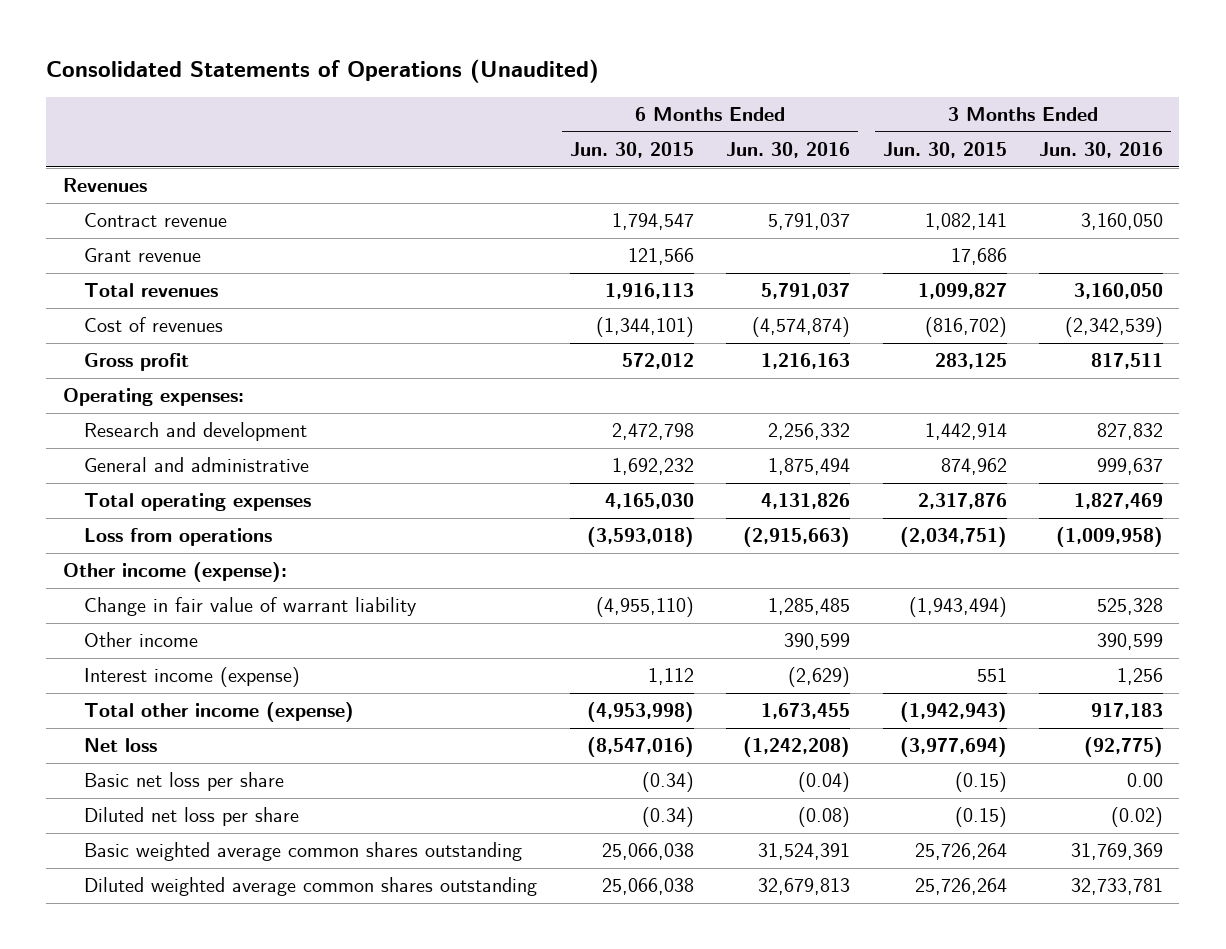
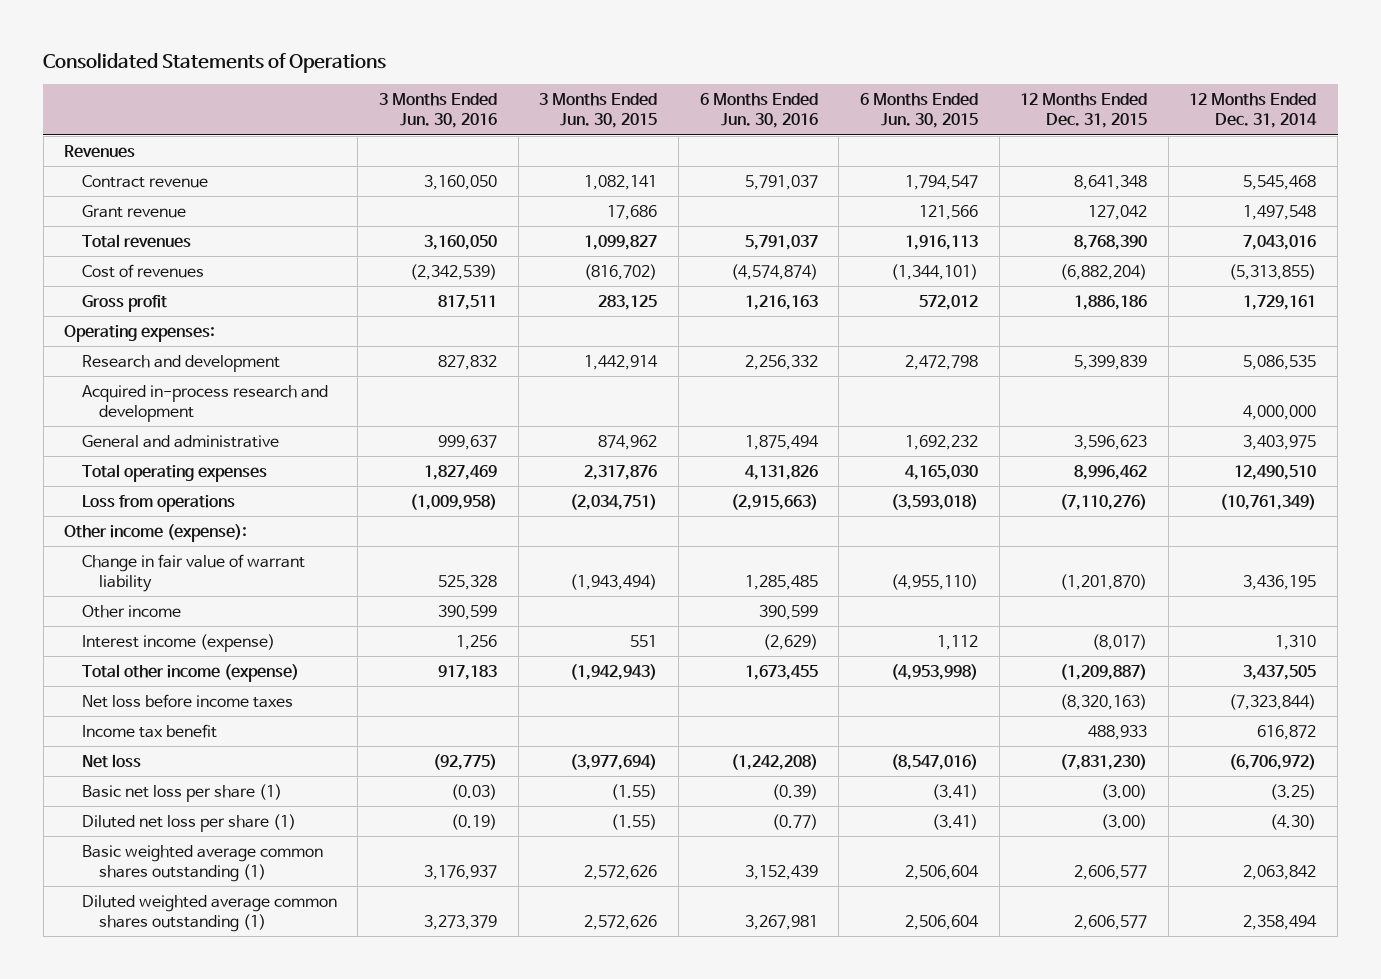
[46,59,600,84] Consolidated Statements of Operations (Unaudited) -> [43,53,387,74] Consolidated Statements of Operations
none -> [1020,93,1148,129] 12 Months Ended Dec. 31, 2015
none -> [1189,93,1318,129] 12 Months Ended Dec. 31, 2014
none -> [81,384,328,422] Acquired in-process research and development
none -> [81,693,293,708] Net loss before income taxes
none -> [81,723,217,738] Income tax benefit
[84,772,285,792] Basic net loss per share -> [81,783,282,802] Basic net loss per share (1)
[641,772,694,793] (0.34) -> [931,783,978,800] (3.41)
[798,772,851,793] (0.04) -> [771,783,818,800] (0.39)
[954,772,1007,793] (0.15) -> [611,783,658,800] (1.55)
[1127,773,1164,788] 0.00 -> [450,783,497,800] (0.03)
[84,807,300,827] Diluted net loss per share -> [81,813,296,832] Diluted net loss per share (1)
[641,807,694,828] (0.34) -> [931,813,978,830] (3.41)
[798,807,851,828] (0.08) -> [771,813,818,830] (0.77)
[954,807,1007,828] (0.15) -> [611,813,658,830] (1.55)
[1111,807,1164,828] (0.02) -> [450,813,497,830] (0.19)
[84,842,523,862] Basic weighted average common shares outstanding -> [81,844,323,882] Basic weighted average common shares outstanding (1)
[601,843,694,861] 25,066,038 -> [904,864,979,880] 2,506,604
[758,843,851,861] 31,524,391 -> [744,864,818,880] 3,152,439
[914,843,1007,861] 25,726,264 -> [584,864,658,880] 2,572,626
[1071,843,1164,861] 31,769,369 -> [423,864,497,880] 3,176,937
[84,877,538,897] Diluted weighted average common shares outstanding -> [81,894,337,932] Diluted weighted average common shares outstanding (1)
[601,878,694,896] 25,066,038 -> [904,914,979,930] 2,506,604
[758,878,851,896] 32,679,813 -> [744,914,818,930] 3,267,981
[914,878,1007,896] 25,726,264 -> [584,914,658,930] 2,572,626
[1071,878,1164,896] 32,733,781 -> [423,914,497,930] 3,273,379

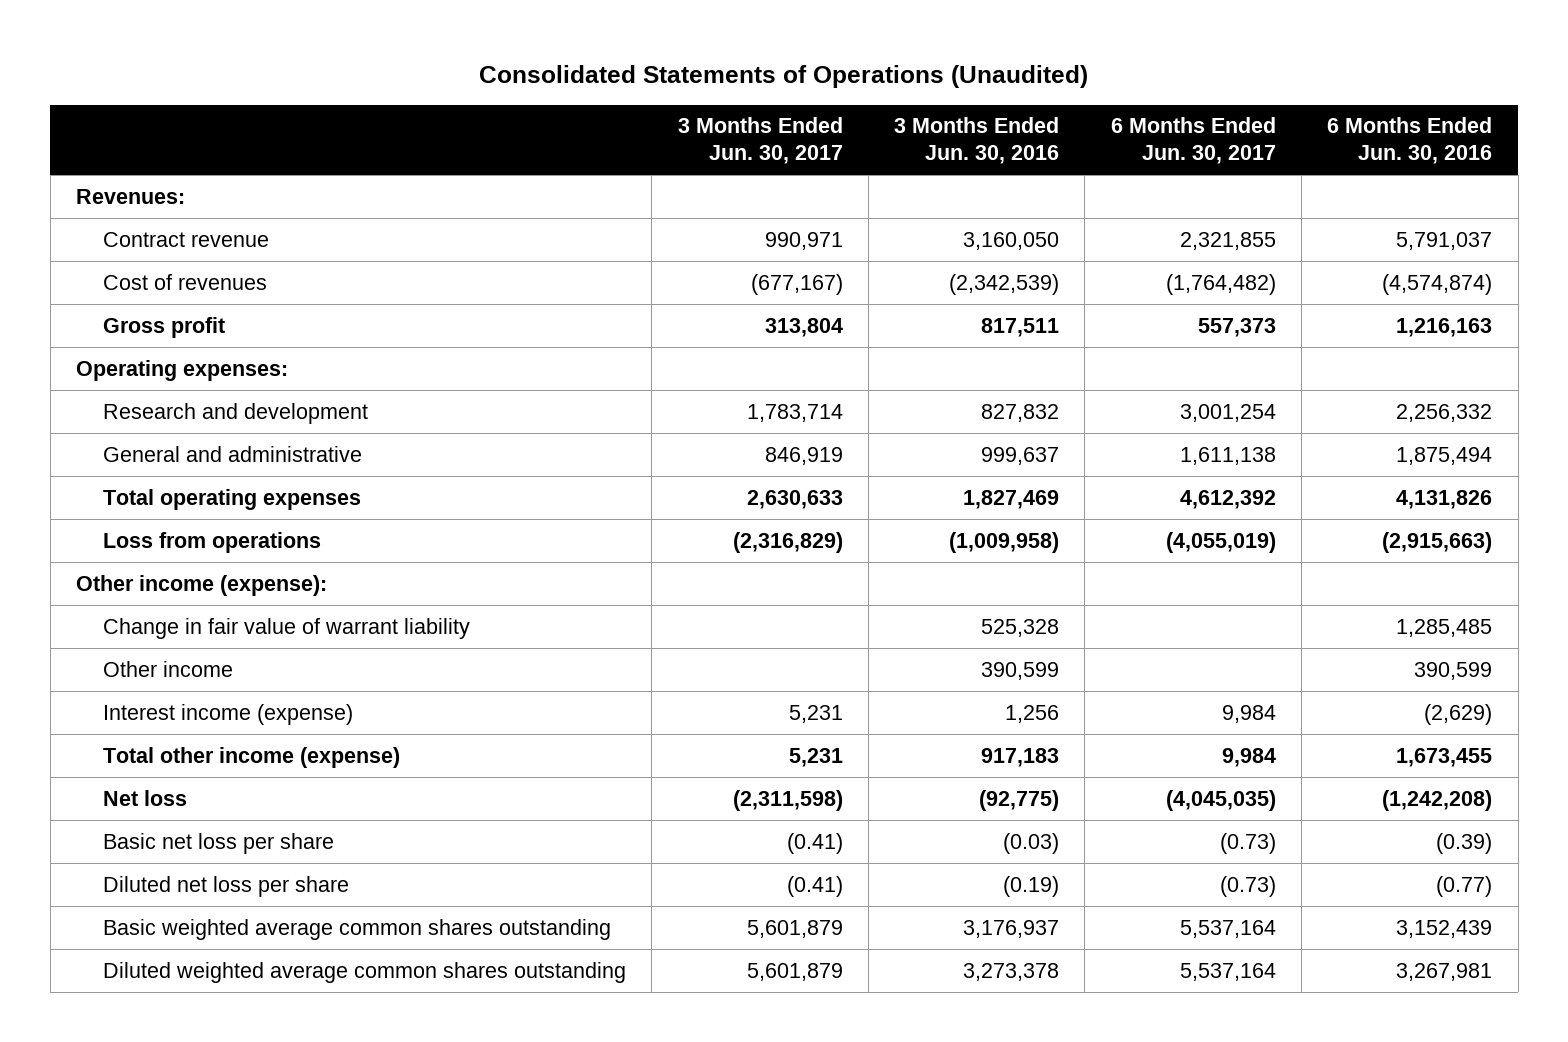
[43,53,387,74] Consolidated Statements of Operations -> [479,65,1089,89] Consolidated Statements of Operations (Unaudited)
[539,93,658,129] 3 Months Ended Jun. 30, 2015 -> none
[859,93,978,129] 6 Months Ended Jun. 30, 2015 -> none
[1020,93,1148,129] 12 Months Ended Dec. 31, 2015 -> none
[1189,93,1318,129] 12 Months Ended Dec. 31, 2014 -> none
none -> [677,117,843,165] 3 Months Ended Jun. 30, 2017
none -> [1110,117,1276,165] 6 Months Ended Jun. 30, 2017
[64,144,136,158] Revenues -> [76,188,186,204] Revenues:
[81,204,186,218] Grant revenue -> none
[81,233,191,248] Total revenues -> none
[81,384,328,422] Acquired in-process research and development -> none
[81,693,293,708] Net loss before income taxes -> none
[81,723,217,738] Income tax benefit -> none
[81,783,282,802] Basic net loss per share (1) -> [103,832,335,854] Basic net loss per share
[81,813,296,832] Diluted net loss per share (1) -> [103,875,350,897] Diluted net loss per share
[81,844,323,882] Basic weighted average common shares outstanding (1) -> [103,918,612,940] Basic weighted average common shares outstanding
[81,894,337,932] Diluted weighted average common shares outstanding (1) -> [103,961,627,983] Diluted weighted average common shares outstanding
[423,914,497,930] 3,273,379 -> [963,962,1060,981] 3,273,378

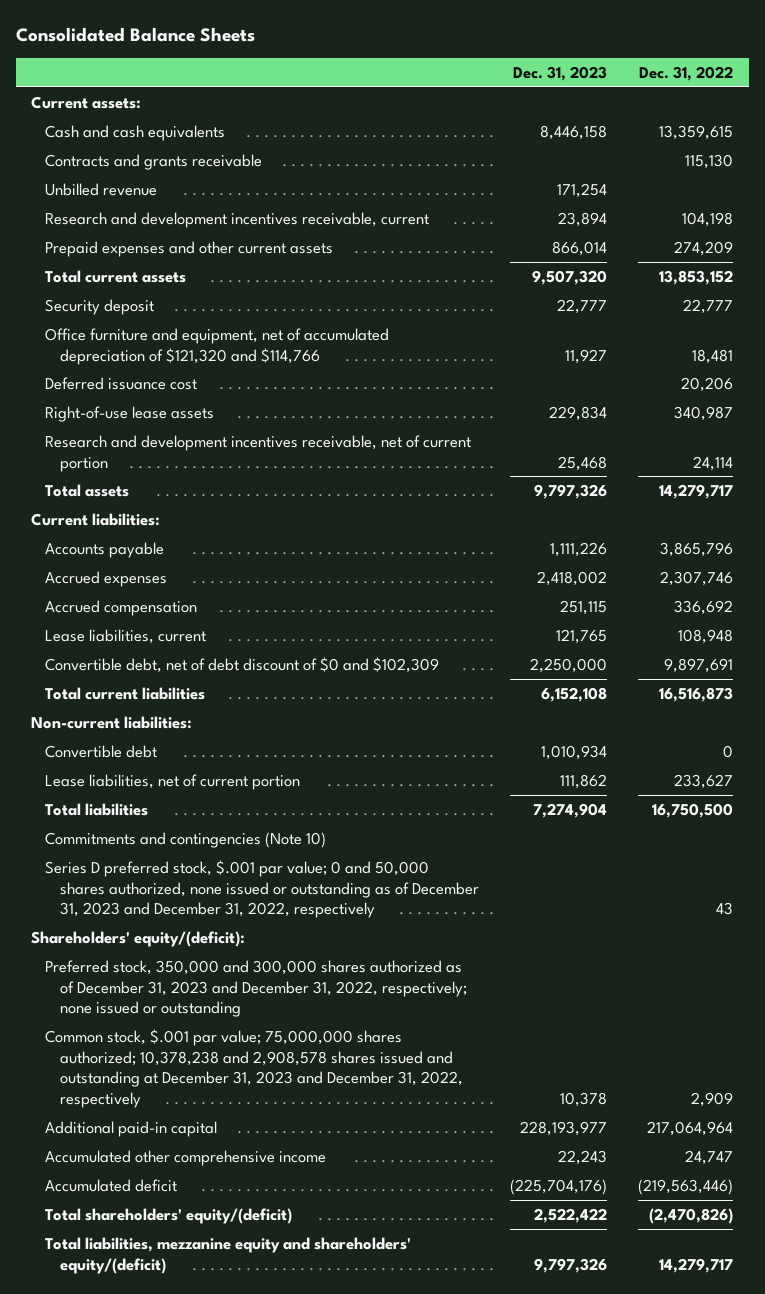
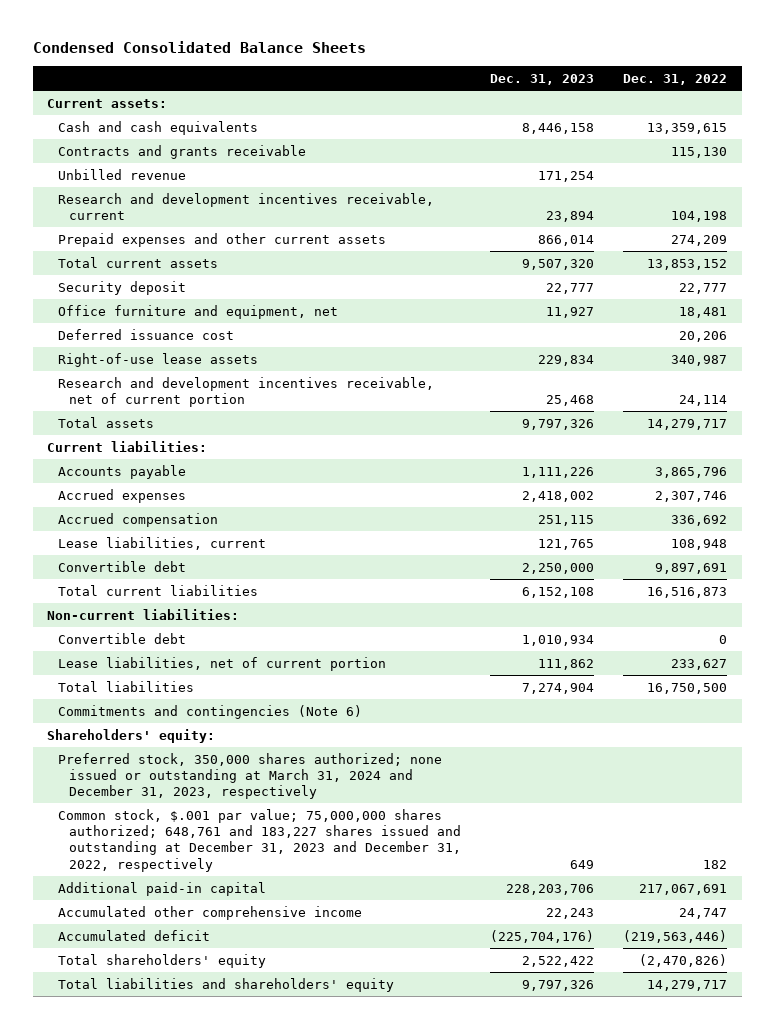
[15,27,255,43] Consolidated Balance Sheets -> [32,41,366,54] Condensed Consolidated Balance Sheets
[45,327,390,365] Office furniture and equipment, net of accumulated depreciation of $121,320 and $114,766 -> [57,304,338,319] Office furniture and equipment, net
[45,656,440,673] Convertible debt, net of debt discount of $0 and $102,309 -> [57,560,186,572] Convertible debt
[45,859,479,919] Series D preferred stock, $.001 par value; 0 and 50,000 shares authorized, none issued or outstanding as of December 31, 2023 and December 31, 2022, respectively -> none
[45,831,327,848] Commitments and contingencies (Note 10) -> [57,704,362,719] Commitments and contingencies (Note 6)
[31,930,246,947] Shareholders' equity/(deficit): -> [47,728,216,743] Shareholders' equity:
[45,959,467,1018] Preferred stock, 350,000 and 300,000 shares authorized as of December 31, 2023 and December 31, 2022, respectively; none issued or outstanding -> [57,752,442,800] Preferred stock, 350,000 shares authorized; none issued or outstanding at March 31, 2024 and December 31, 2023, respectively
[45,1028,463,1108] Common stock, $.001 par value; 75,000,000 shares authorized; 10,378,238 and 2,908,578 shares issued and outstanding at December 31, 2023 and December 31, 2022, respectively -> [57,808,461,872] Common stock, $.001 par value; 75,000,000 shares authorized; 648,761 and 183,227 shares issued and outstanding at December 31, 2023 and December 31, 2022, respectively
[560,1091,608,1107] 10,378 -> [569,859,594,869] 649
[691,1091,734,1107] 2,909 -> [703,859,728,869] 182
[520,1120,608,1136] 228,193,977 -> [505,883,594,895] 228,203,706
[647,1120,734,1136] 217,064,964 -> [639,883,728,895] 217,067,691
[45,1207,293,1224] Total shareholders' equity/(deficit) -> [57,953,266,968] Total shareholders' equity
[45,1236,412,1274] Total liabilities, mezzanine equity and shareholders' equity/(deficit) -> [57,977,394,992] Total liabilities and shareholders' equity

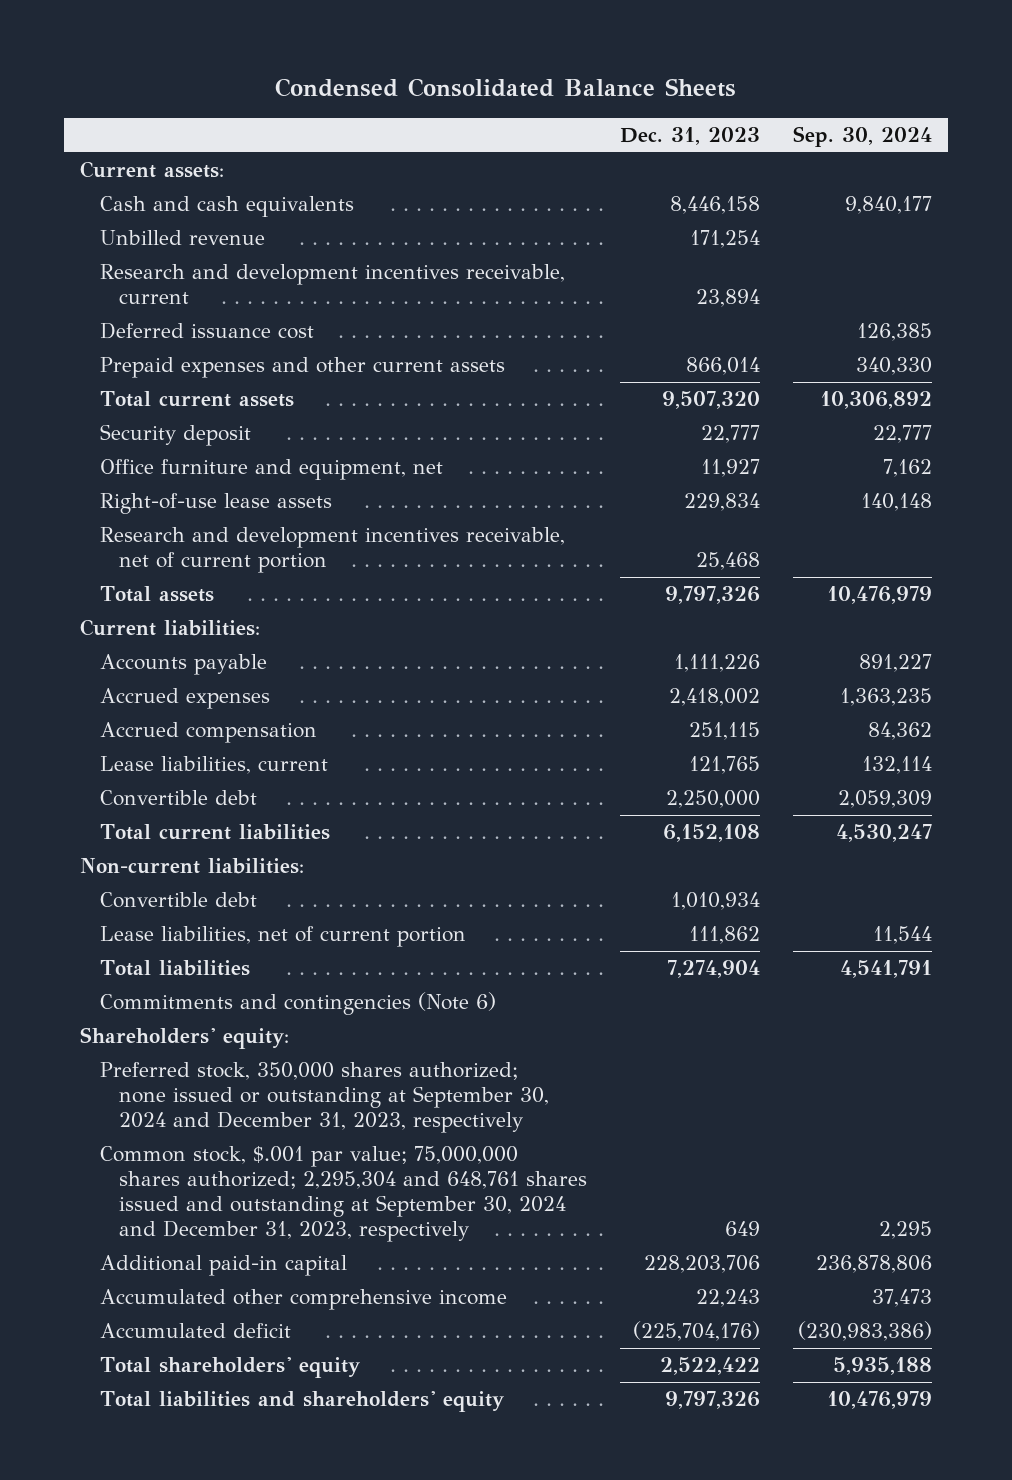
[623,74,728,86] Dec. 31, 2022 -> none
none -> [792,125,932,147] Sep. 30, 2024
[57,144,306,159] Contracts and grants receivable -> none
[57,328,234,340] Deferred issuance cost -> [99,322,314,340] Deferred issuance cost
[57,752,442,800] Preferred stock, 350,000 shares authorized; none issued or outstanding at March 31, 2024 and December 31, 2023, respectively -> [99,1062,550,1134] Preferred stock, 350,000 shares authorized; none issued or outstanding at September 30, 2024 and December 31, 2023, respectively
[57,808,461,872] Common stock, $.001 par value; 75,000,000 shares authorized; 648,761 and 183,227 shares issued and outstanding at December 31, 2023 and December 31, 2022, respectively -> [99,1146,588,1243] Common stock, $.001 par value; 75,000,000 shares authorized; 2,295,304 and 648,761 shares issued and outstanding at September 30, 2024 and December 31, 2023, respectively

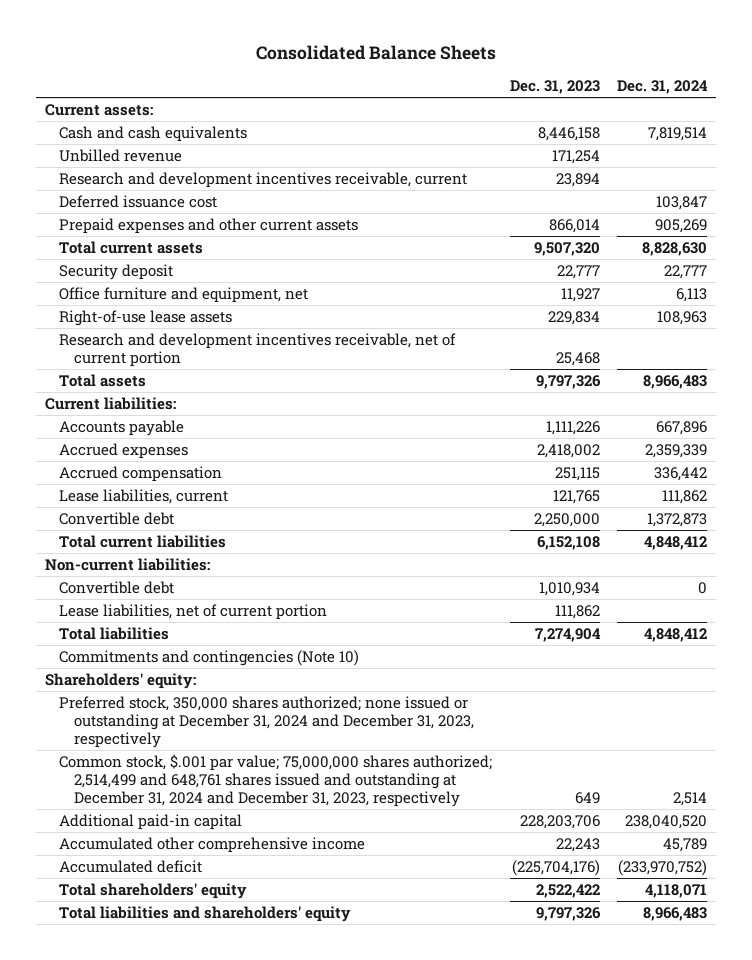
[274,78,736,98] Condensed Consolidated Balance Sheets -> [255,45,496,61] Consolidated Balance Sheets
[792,125,932,147] Sep. 30, 2024 -> none
none -> [617,80,709,95] Dec. 31, 2024
[99,992,496,1016] Commitments and contingencies (Note 6) -> [59,649,360,666] Commitments and contingencies (Note 10)
[99,1062,550,1134] Preferred stock, 350,000 shares authorized; none issued or outstanding at September 30, 2024 and December 31, 2023, respectively -> [59,695,474,748] Preferred stock, 350,000 shares authorized; none issued or outstanding at December 31, 2024 and December 31, 2023, respectively
[99,1146,588,1243] Common stock, $.001 par value; 75,000,000 shares authorized; 2,295,304 and 648,761 shares issued and outstanding at September 30, 2024 and December 31, 2023, respectively -> [59,753,493,807] Common stock, $.001 par value; 75,000,000 shares authorized; 2,514,499 and 648,761 shares issued and outstanding at December 31, 2024 and December 31, 2023, respectively

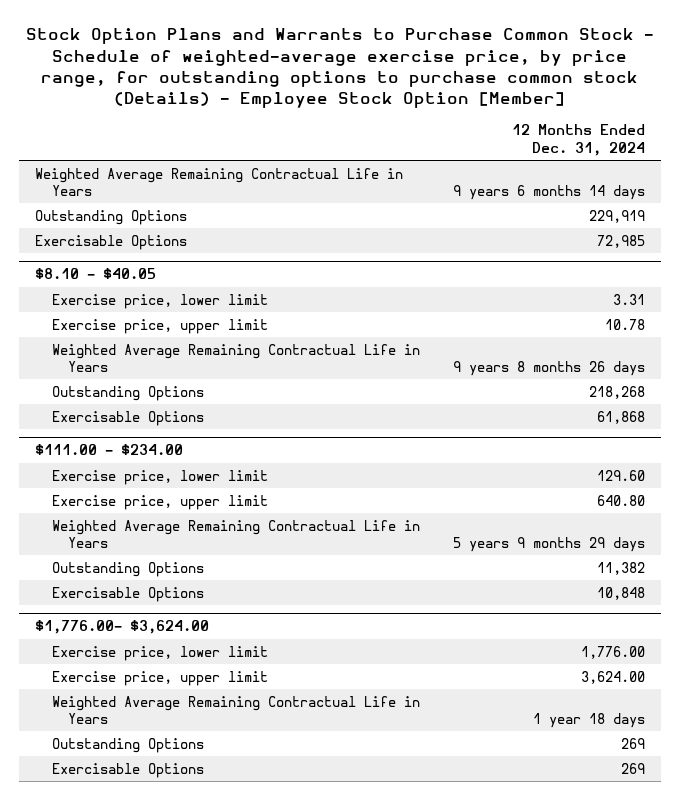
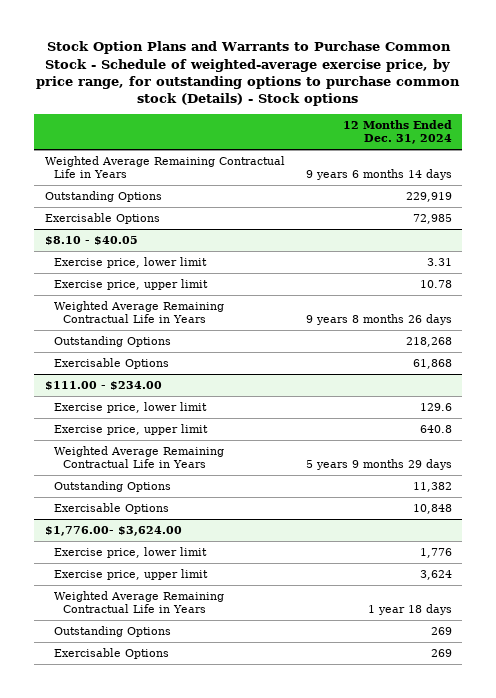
[26,28,655,109] Stock Option Plans and Warrants to Purchase Common Stock - Schedule of weighted-average exercise price, by price range, for outstanding options to purchase common stock (Details) - Employee Stock Option [Member] -> [36,41,461,106] Stock Option Plans and Warrants to Purchase Common Stock - Schedule of weighted-average exercise price, by price range, for outstanding options to purchase common stock (Details) - Stock options
[596,469,645,481] 129.60 -> [419,402,452,411] 129.6
[596,494,645,506] 640.80 -> [419,424,452,433] 640.8
[580,645,645,659] 1,776.00 -> [419,547,452,558] 1,776
[580,670,645,684] 3,624.00 -> [419,569,452,580] 3,624

